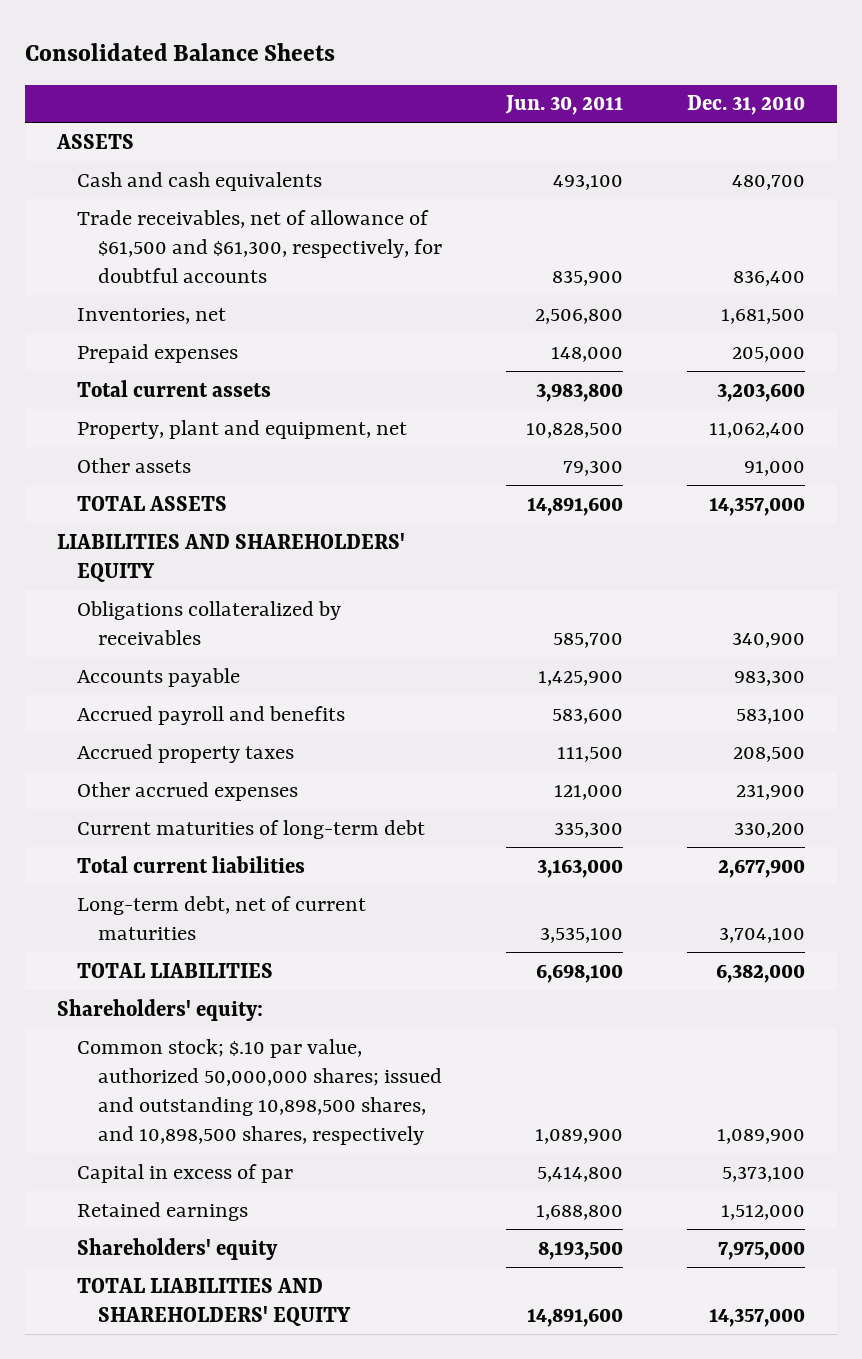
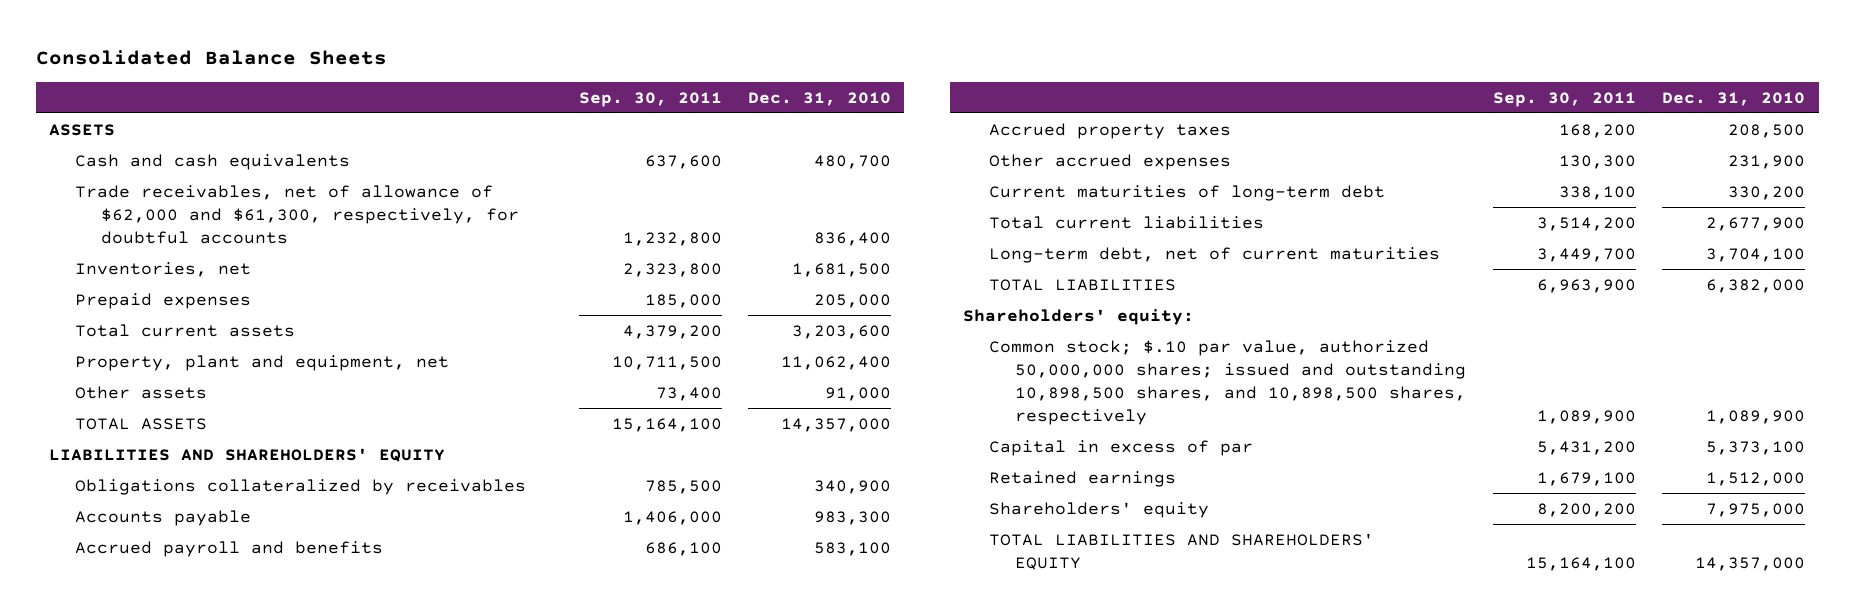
[504,95,623,116] Jun. 30, 2011 -> none
none -> [578,91,722,107] Sep. 30, 2011
[77,209,442,283] Trade receivables, net of allowance of $61,500 and $61,300, respectively, for doubtful accounts -> [75,184,520,244] Trade receivables, net of allowance of $62,000 and $61,300, respectively, for doubtful accounts

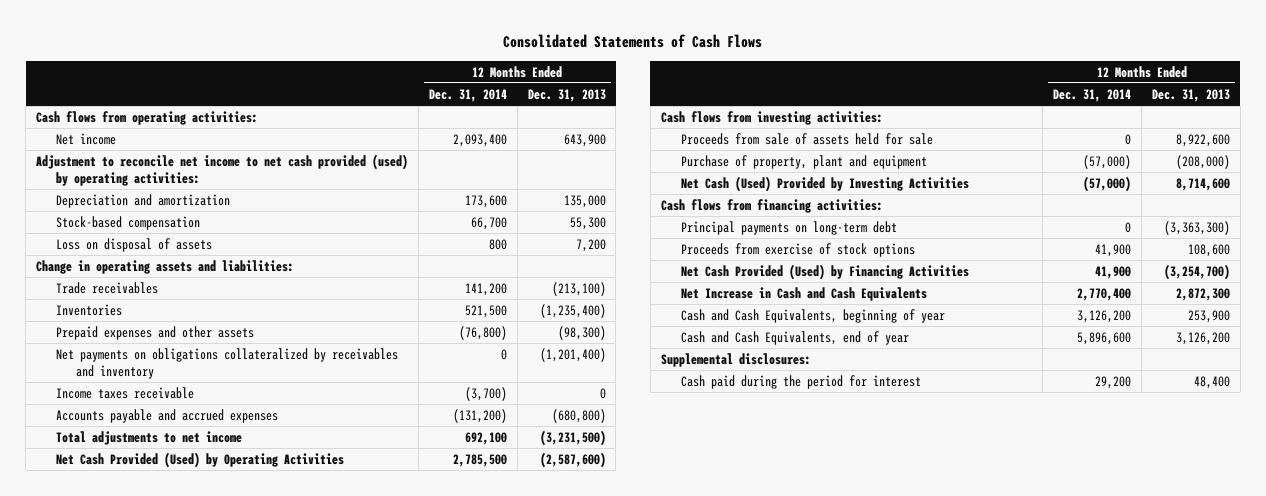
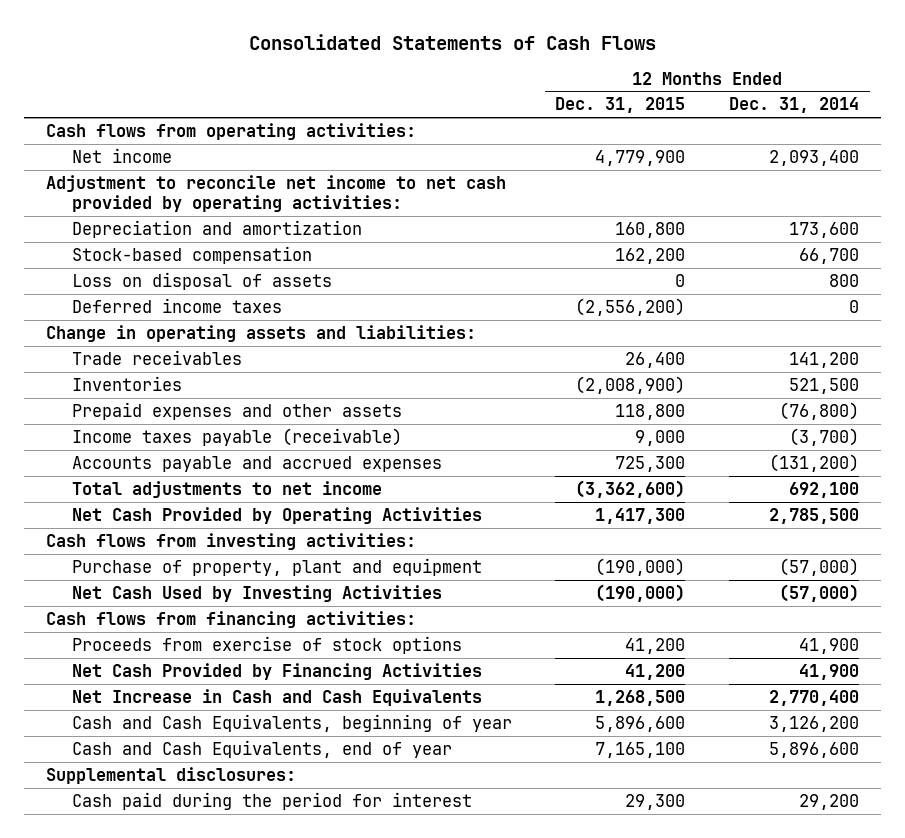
[527,88,606,102] Dec. 31, 2013 -> none
none -> [555,97,686,114] Dec. 31, 2015
[36,153,409,186] Adjustment to reconcile net income to net cash provided (used) by operating activities: -> [46,174,507,213] Adjustment to reconcile net income to net cash provided by operating activities:
none -> [71,297,282,313] Deferred income taxes
[56,347,399,379] Net payments on obligations collateralized by receivables and inventory -> none
[56,386,195,399] Income taxes receivable -> [71,427,402,446] Income taxes payable (receivable)
[56,451,345,468] Net Cash Provided (Used) by Operating Activities -> [71,506,482,524] Net Cash Provided by Operating Activities
[680,132,933,145] Proceeds from sale of assets held for sale -> none
[680,175,969,192] Net Cash (Used) Provided by Investing Activities -> [71,584,442,602] Net Cash Used by Investing Activities
[680,220,897,235] Principal payments on long-term debt -> none
[680,263,969,280] Net Cash Provided (Used) by Financing Activities -> [71,662,482,680] Net Cash Provided by Financing Activities

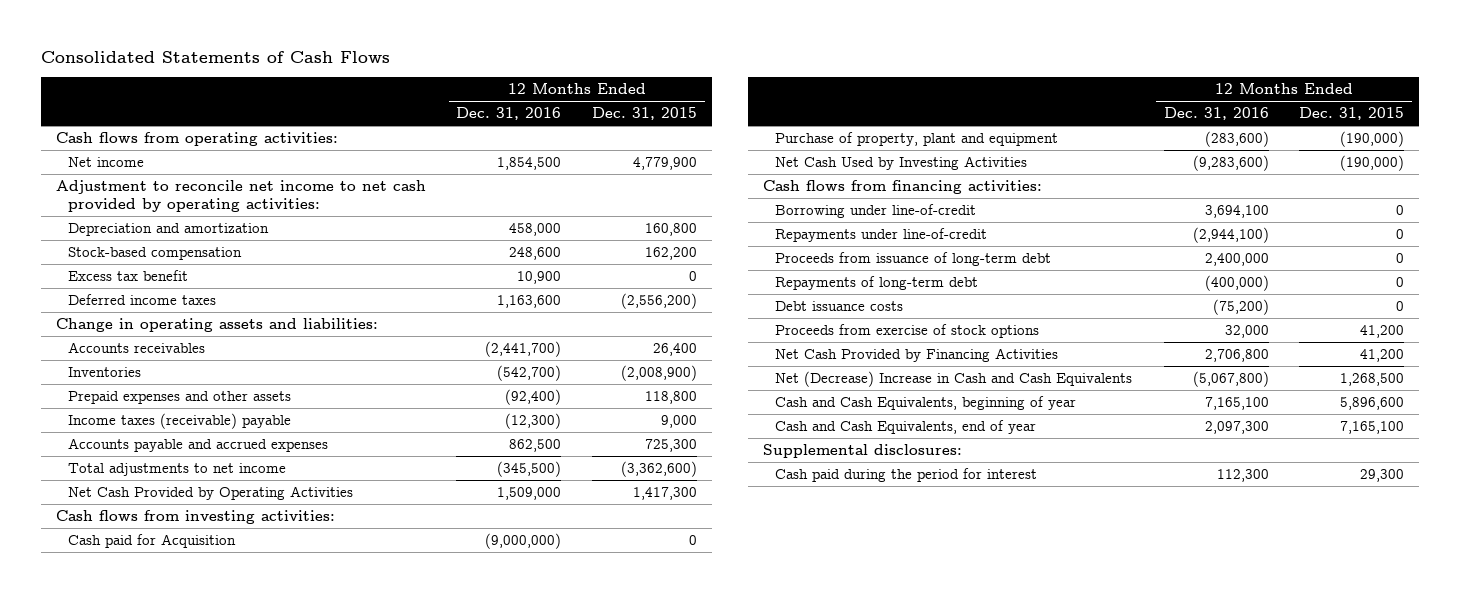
[729,97,860,114] Dec. 31, 2014 -> none
none -> [456,107,562,121] Dec. 31, 2016
[71,271,332,290] Loss on disposal of assets -> none
none -> [68,269,189,281] Excess tax benefit
[71,349,242,365] Trade receivables -> [68,341,206,353] Accounts receivables
[71,427,402,446] Income taxes payable (receivable) -> [68,412,292,429] Income taxes (receivable) payable
none -> [68,533,237,548] Cash paid for Acquisition
none -> [775,203,977,218] Borrowing under line-of-credit
none -> [775,227,988,242] Repayments under line-of-credit
none -> [775,251,1052,266] Proceeds from issuance of long-term debt
none -> [775,275,979,290] Repayments of long-term debt
none -> [775,300,904,311] Debt issuance costs
[71,688,482,706] Net Increase in Cash and Cash Equivalents -> [775,370,1133,387] Net (Decrease) Increase in Cash and Cash Equivalents

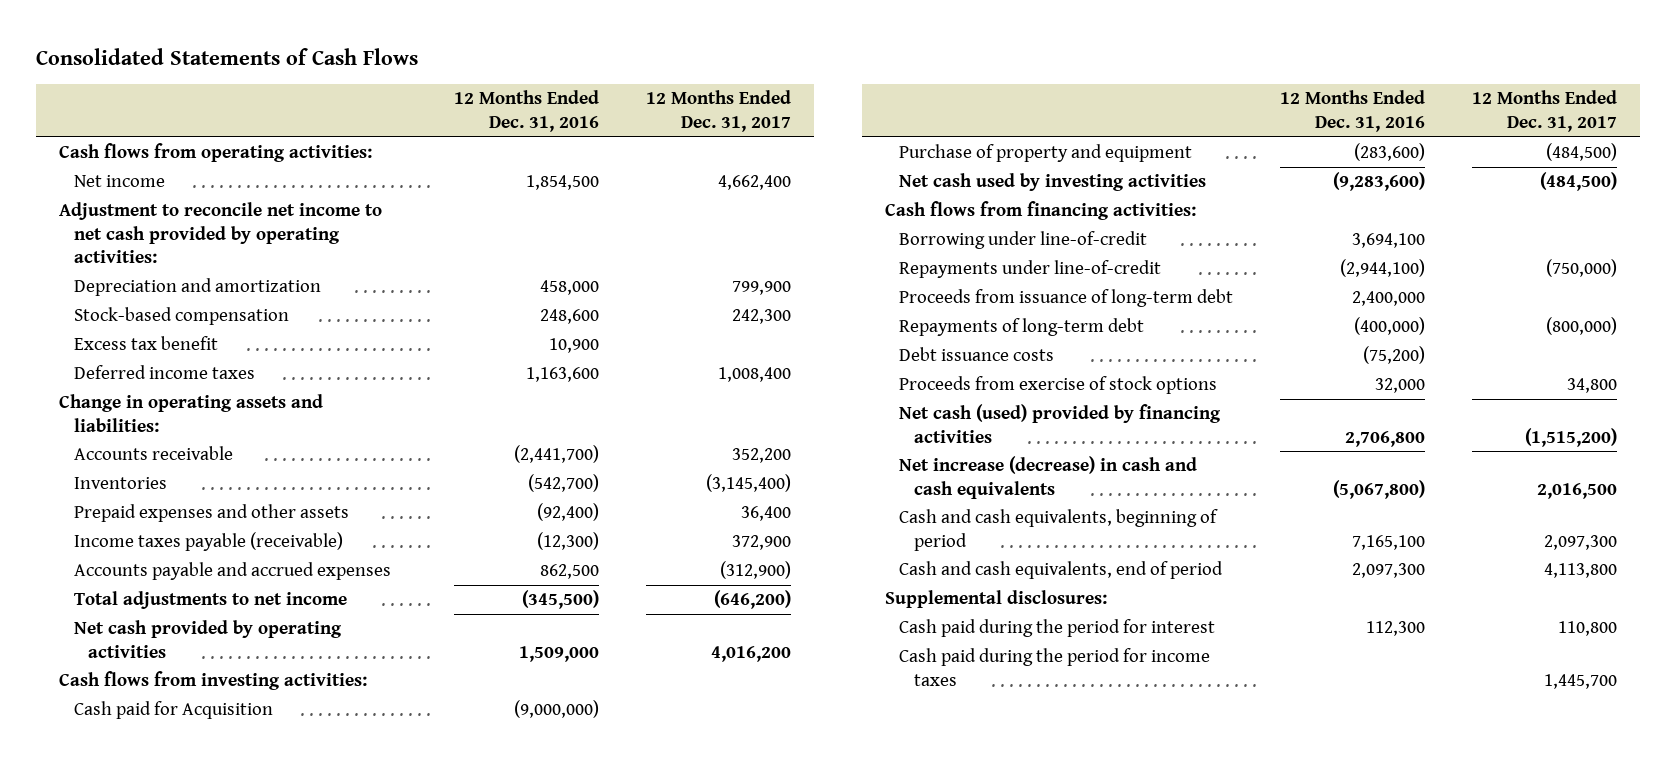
[591,107,697,121] Dec. 31, 2015 -> none
none -> [646,90,792,132] 12 Months Ended Dec. 31, 2017
[68,341,206,353] Accounts receivables -> [73,446,233,461] Accounts receivable
[68,412,292,429] Income taxes (receivable) payable -> [73,532,343,552] Income taxes payable (receivable)
[68,485,354,500] Net Cash Provided by Operating Activities -> [73,620,342,658] Net cash provided by operating activities
[775,131,1059,146] Purchase of property, plant and equipment -> [899,144,1193,163] Purchase of property and equipment
[775,155,1028,170] Net Cash Used by Investing Activities -> [899,173,1207,192] Net cash used by investing activities
[775,347,1059,362] Net Cash Provided by Financing Activities -> [899,404,1222,443] Net cash (used) provided by financing activities
[775,370,1133,387] Net (Decrease) Increase in Cash and Cash Equivalents -> [899,456,1198,499] Net increase (decrease) in cash and cash equivalents
[775,395,1077,410] Cash and Cash Equivalents, beginning of year -> [899,509,1219,551] Cash and cash equivalents, beginning of period
[775,419,1037,434] Cash and Cash Equivalents, end of year -> [899,561,1224,580] Cash and cash equivalents, end of period
none -> [899,648,1211,686] Cash paid during the period for income taxes

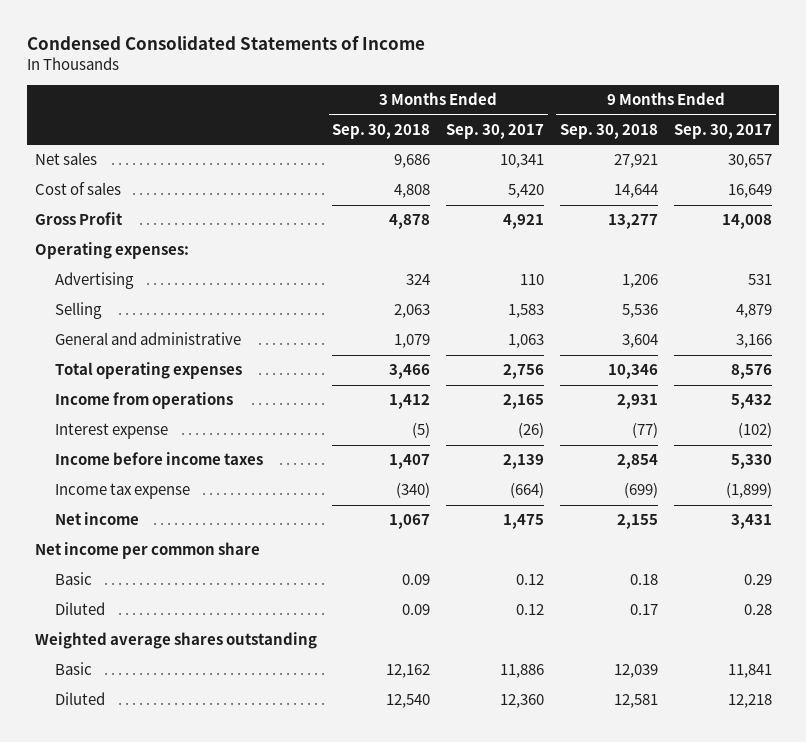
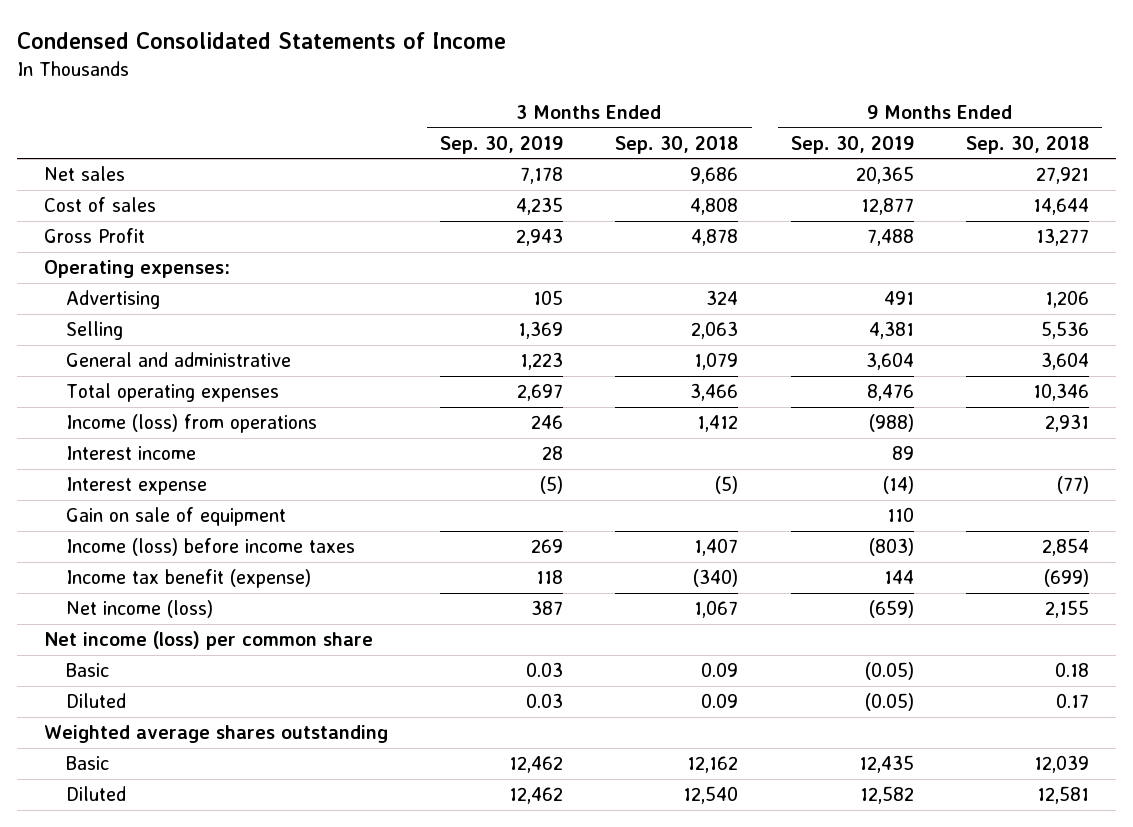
[446,123,545,139] Sep. 30, 2017 -> none
[673,123,772,139] Sep. 30, 2017 -> none
none -> [440,135,564,154] Sep. 30, 2019
none -> [790,135,914,154] Sep. 30, 2019
[55,392,234,410] Income from operations -> [65,414,317,434] Income (loss) from operations
none -> [65,446,196,461] Interest income
none -> [65,507,286,527] Gain on sale of equipment
[55,452,264,466] Income before income taxes -> [65,538,355,557] Income (loss) before income taxes
[55,483,191,500] Income tax expense -> [65,569,311,589] Income tax benefit (expense)
[55,512,140,526] Net income -> [65,600,213,619] Net income (loss)
[34,542,260,560] Net income per common share -> [43,631,373,651] Net income (loss) per common share

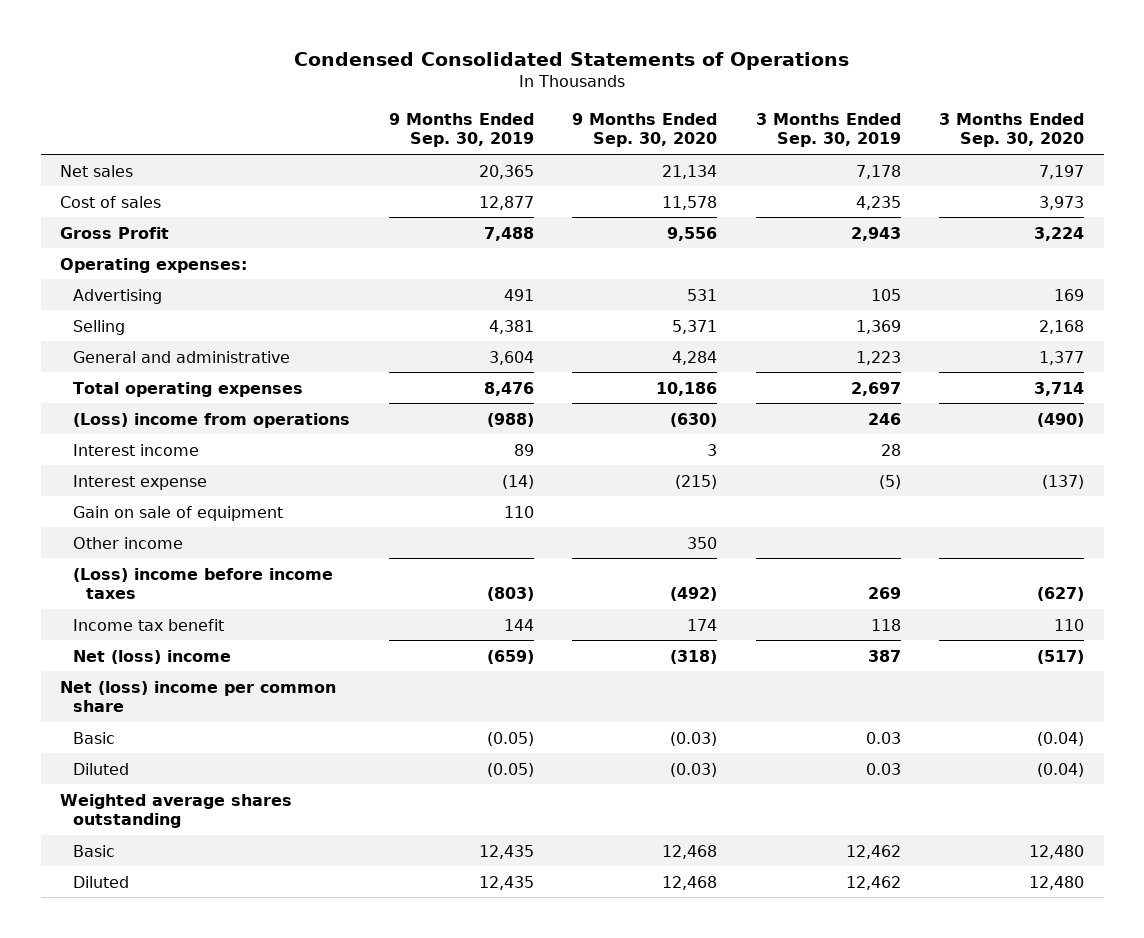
[17,31,507,49] Condensed Consolidated Statements of Income -> [294,51,850,70] Condensed Consolidated Statements of Operations
[615,135,739,154] Sep. 30, 2018 -> none
[966,135,1090,154] Sep. 30, 2018 -> none
none -> [572,112,718,148] 9 Months Ended Sep. 30, 2020
none -> [939,112,1085,148] 3 Months Ended Sep. 30, 2020
[65,414,317,434] Income (loss) from operations -> [72,412,350,428] (Loss) income from operations
none -> [72,536,183,549] Other income
[65,538,355,557] Income (loss) before income taxes -> [72,567,333,599] (Loss) income before income taxes
[65,569,311,589] Income tax benefit (expense) -> [72,618,224,631] Income tax benefit
[65,600,213,619] Net income (loss) -> [72,649,231,664] Net (loss) income
[43,631,373,651] Net income (loss) per common share -> [59,680,336,712] Net (loss) income per common share
[859,786,914,805] 12,582 -> [478,875,534,890] 12,435

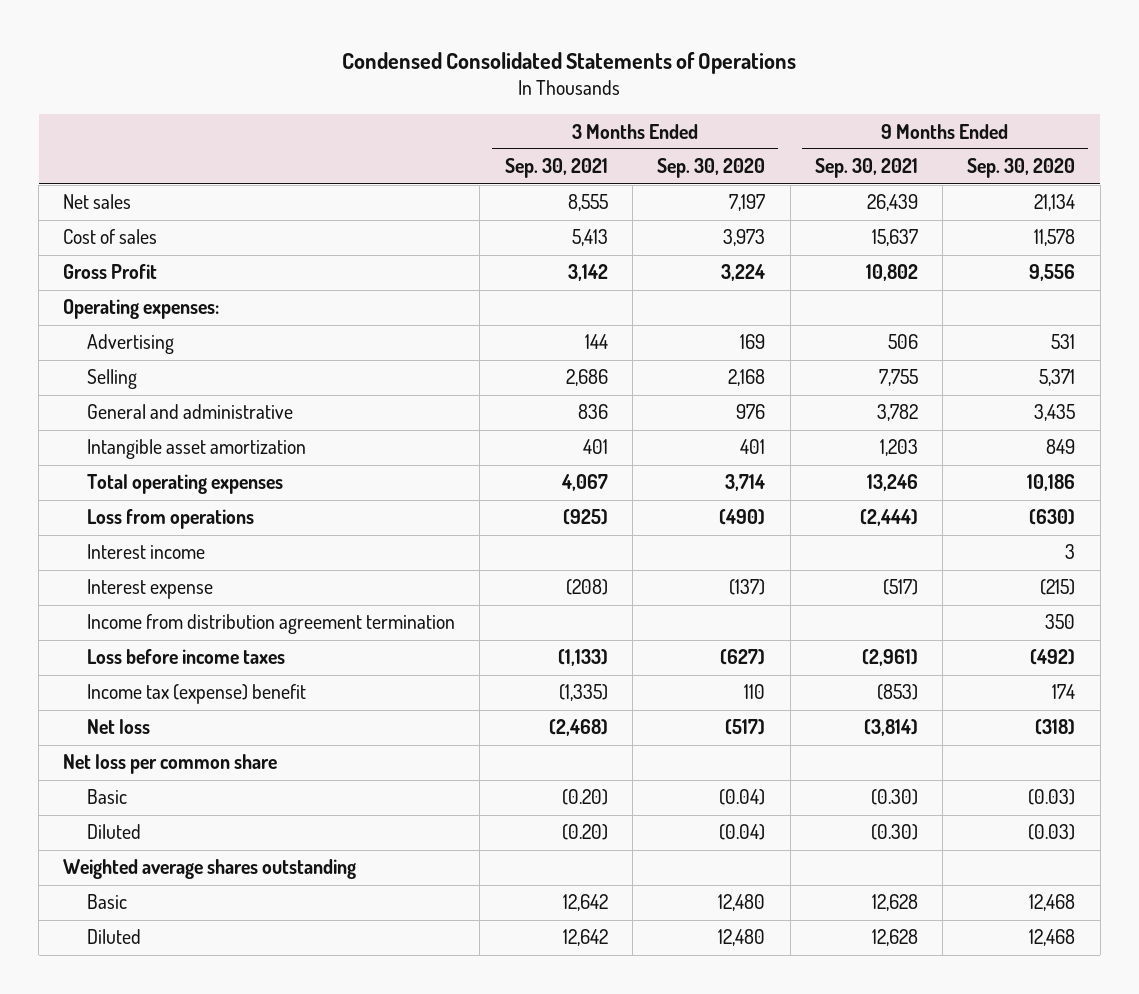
[388,112,534,148] 9 Months Ended Sep. 30, 2019 -> none
[755,112,901,148] 3 Months Ended Sep. 30, 2019 -> none
none -> [504,158,608,179] Sep. 30, 2021
none -> [814,158,918,179] Sep. 30, 2021
[672,350,718,365] 4,284 -> [1034,404,1076,422] 3,435
[1039,350,1085,365] 1,377 -> [736,404,766,420] 976
none -> [87,439,307,460] Intangible asset amortization
[72,412,350,428] (Loss) income from operations -> [87,509,255,530] Loss from operations
[72,505,283,521] Gain on sale of equipment -> none
[72,536,183,549] Other income -> none
none -> [87,614,456,635] Income from distribution agreement termination
[72,567,333,599] (Loss) income before income taxes -> [87,649,286,665] Loss before income taxes
[72,618,224,631] Income tax benefit -> [87,684,307,705] Income tax (expense) benefit
[72,649,231,664] Net (loss) income -> [87,719,151,735] Net loss
[59,680,336,712] Net (loss) income per common share -> [63,754,278,775] Net loss per common share

